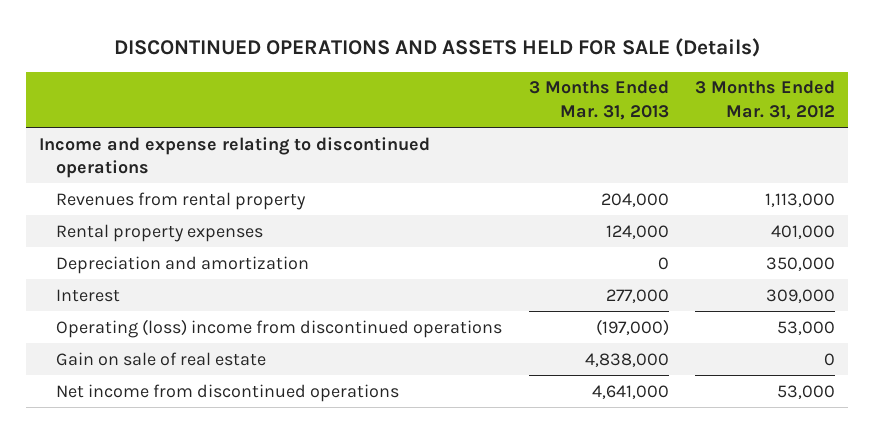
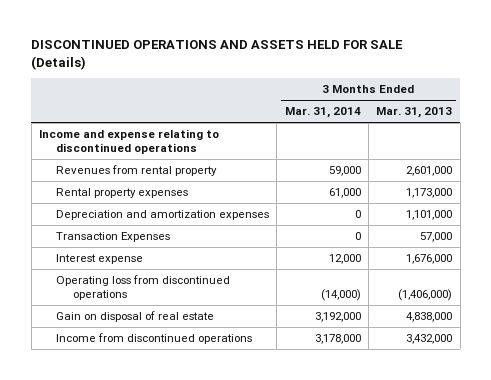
[695,80,836,120] 3 Months Ended Mar. 31, 2012 -> none
none -> [284,107,361,119] Mar. 31, 2014
[600,192,669,207] 204,000 -> [406,166,453,177] 2,601,000
[605,224,669,239] 124,000 -> [406,188,453,199] 1,173,000
[55,255,309,274] Depreciation and amortization -> [55,210,269,221] Depreciation and amortization expenses
[657,256,669,270] 0 -> [406,210,453,221] 1,101,000
none -> [55,232,170,243] Transaction Expenses
[55,288,120,302] Interest -> [55,254,143,265] Interest expense
[605,288,669,303] 277,000 -> [406,254,453,265] 1,676,000
[55,318,502,338] Operating (loss) income from discontinued operations -> [55,275,230,301] Operating loss from discontinued operations
[595,318,669,336] (197,000) -> [398,289,453,302] (1,406,000)
[55,351,266,366] Gain on sale of real estate -> [55,311,214,323] Gain on disposal of real estate
[55,383,399,402] Net income from discontinued operations -> [55,333,252,345] Income from discontinued operations
[591,384,669,399] 4,641,000 -> [406,334,453,345] 3,432,000

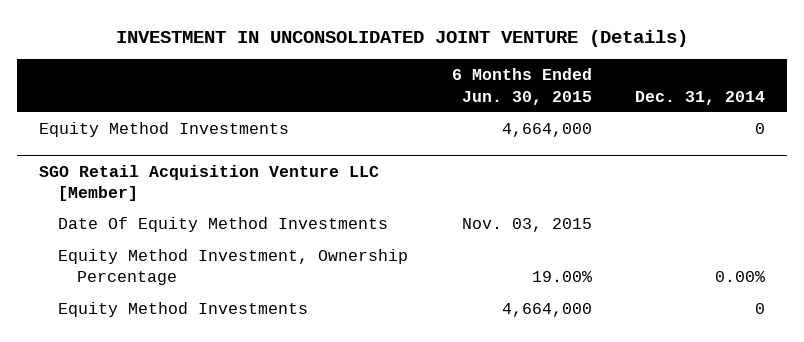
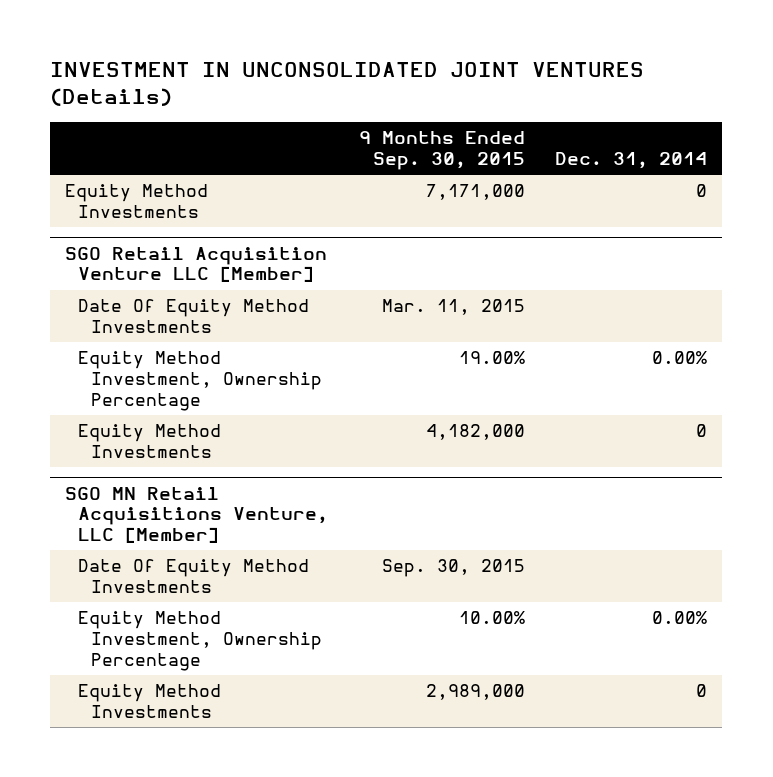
[116,29,689,47] INVESTMENT IN UNCONSOLIDATED JOINT VENTURE (Details) -> [50,62,645,107] INVESTMENT IN UNCONSOLIDATED JOINT VENTURES (Details)
[451,68,592,105] 6 Months Ended Jun. 30, 2015 -> none
none -> [358,131,525,170] 9 Months Ended Sep. 30, 2015
none -> [65,486,329,544] SGO MN Retail Acquisitions Venture, LLC [Member]
none -> [78,559,310,594] Date Of Equity Method Investments
none -> [78,611,322,671] Equity Method Investment, Ownership Percentage
none -> [78,684,222,719] Equity Method Investments

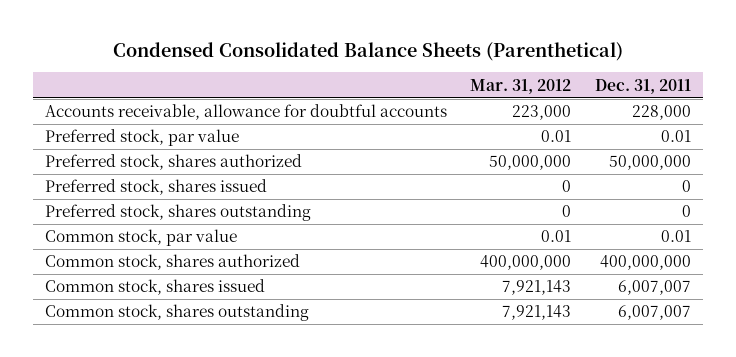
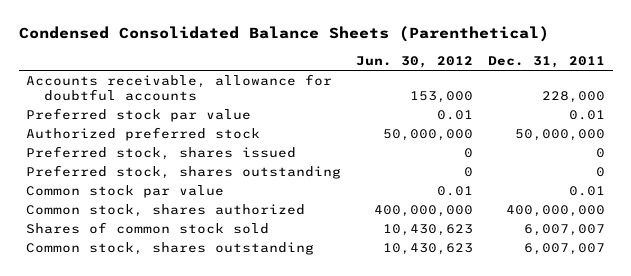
[470,78,572,94] Mar. 31, 2012 -> none
none -> [356,56,474,69] Jun. 30, 2012
[44,129,239,147] Preferred stock, par value -> [26,108,252,123] Preferred stock par value
[44,154,302,171] Preferred stock, shares authorized -> [26,127,261,142] Authorized preferred stock
[44,229,237,247] Common stock, par value -> [26,185,225,199] Common stock par value
[44,279,265,296] Common stock, shares issued -> [26,222,270,235] Shares of common stock sold

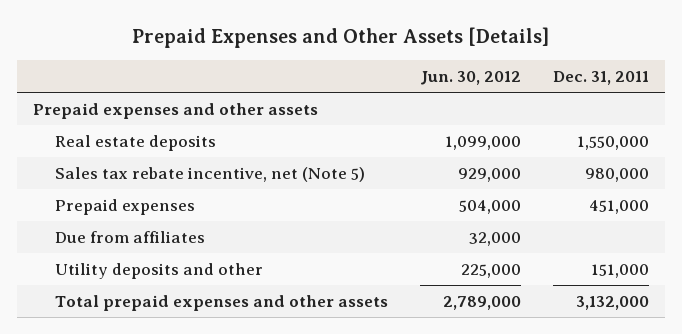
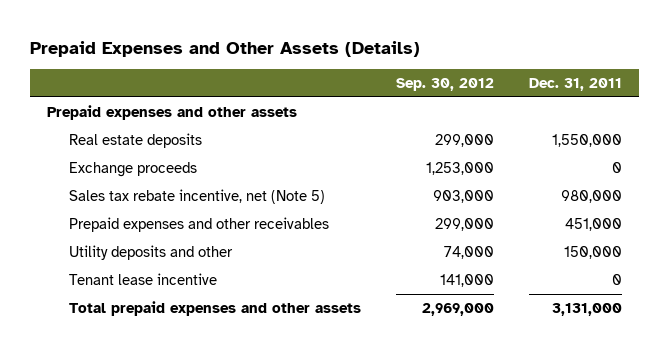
[131,27,549,49] Prepaid Expenses and Other Assets [Details] -> [30,40,421,57] Prepaid Expenses and Other Assets (Details)
[419,71,521,86] Jun. 30, 2012 -> none
none -> [395,77,494,91] Sep. 30, 2012
none -> [68,161,197,177] Exchange proceeds
[54,230,205,243] Due from affiliates -> none
[54,198,195,215] Prepaid expenses -> [68,216,329,232] Prepaid expenses and other receivables
[590,263,649,278] 151,000 -> [563,245,622,259] 150,000
none -> [68,272,217,285] Tenant lease incentive
[575,295,649,310] 3,132,000 -> [551,302,622,316] 3,131,000

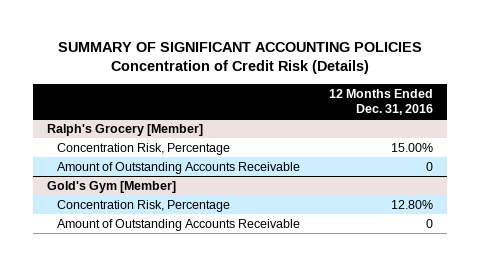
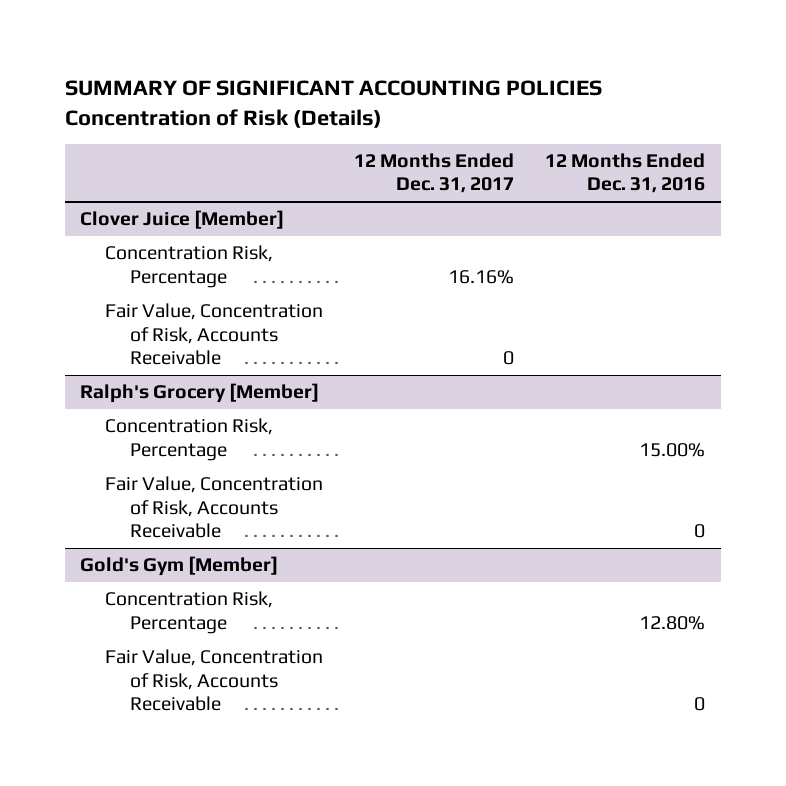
[57,42,422,75] SUMMARY OF SIGNIFICANT ACCOUNTING POLICIES Concentration of Credit Risk (Details) -> [64,79,602,128] SUMMARY OF SIGNIFICANT ACCOUNTING POLICIES Concentration of Risk (Details)
none -> [354,153,515,194] 12 Months Ended Dec. 31, 2017
none -> [80,210,285,230] Clover Juice [Member]
none -> [104,245,273,288] Concentration Risk, Percentage
none -> [104,303,323,365] Fair Value, Concentration of Risk, Accounts Receivable
[57,161,301,174] Amount of Outstanding Accounts Receivable -> [104,476,323,538] Fair Value, Concentration of Risk, Accounts Receivable
[57,218,301,231] Amount of Outstanding Accounts Receivable -> [104,649,323,711] Fair Value, Concentration of Risk, Accounts Receivable

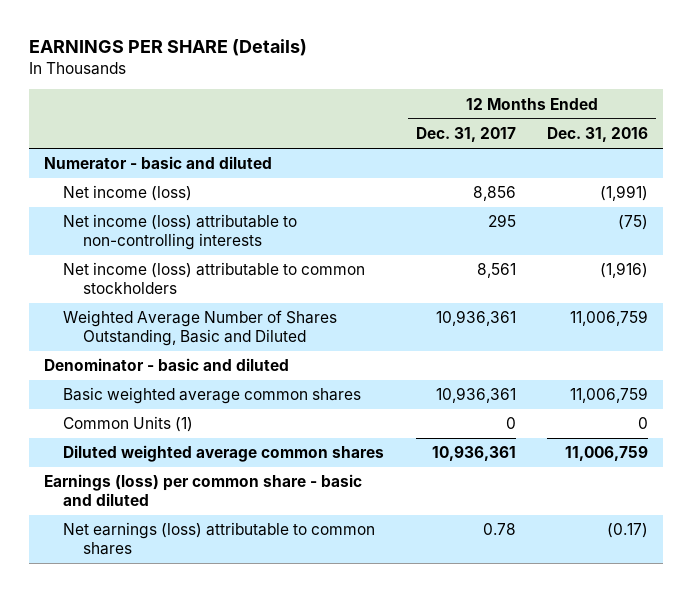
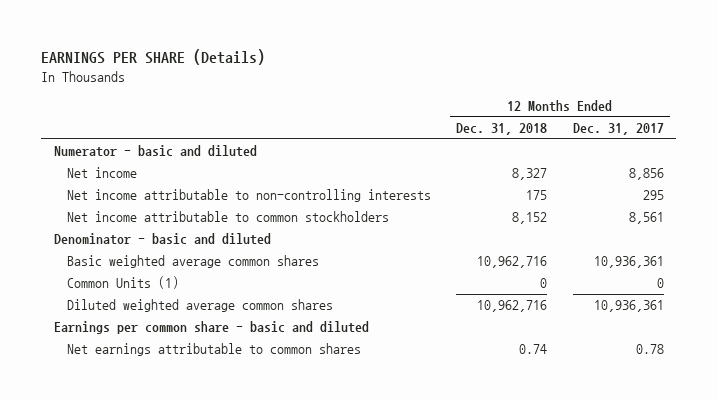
[546,127,648,143] Dec. 31, 2016 -> none
none -> [456,123,548,136] Dec. 31, 2018
[63,310,338,346] Weighted Average Number of Shares Outstanding, Basic and Diluted -> none
[63,185,193,202] Net income (loss) -> [66,167,137,179] Net income
[63,214,298,250] Net income (loss) attributable to non-controlling interests -> [66,189,431,203] Net income attributable to non-controlling interests
[63,262,366,294] Net income (loss) attributable to common stockholders -> [66,211,389,223] Net income attributable to common stockholders
[44,474,363,506] Earnings (loss) per common share - basic and diluted -> [54,321,370,335] Earnings per common share - basic and diluted
[63,522,376,555] Net earnings (loss) attributable to common shares -> [66,343,361,357] Net earnings attributable to common shares

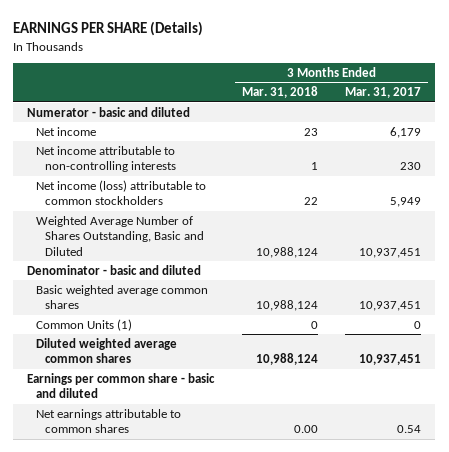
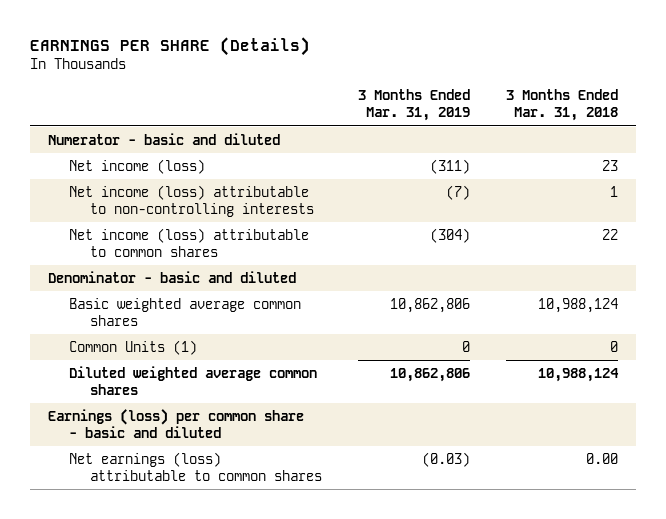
[345,87,422,99] Mar. 31, 2017 -> none
none -> [358,89,471,122] 3 Months Ended Mar. 31, 2019
[36,215,205,256] Weighted Average Number of Shares Outstanding, Basic and Diluted -> none
[36,126,97,136] Net income -> [69,158,206,174] Net income (loss)
[36,145,177,173] Net income attributable to non-controlling interests -> [69,184,314,218] Net income (loss) attributable to non-controlling interests
[36,179,207,206] Net income (loss) attributable to common stockholders -> [69,227,310,258] Net income (loss) attributable to common shares
[27,372,216,399] Earnings per common share - basic and diluted -> [48,408,305,439] Earnings (loss) per common share - basic and diluted
[36,408,182,434] Net earnings attributable to common shares -> [69,451,322,482] Net earnings (loss) attributable to common shares

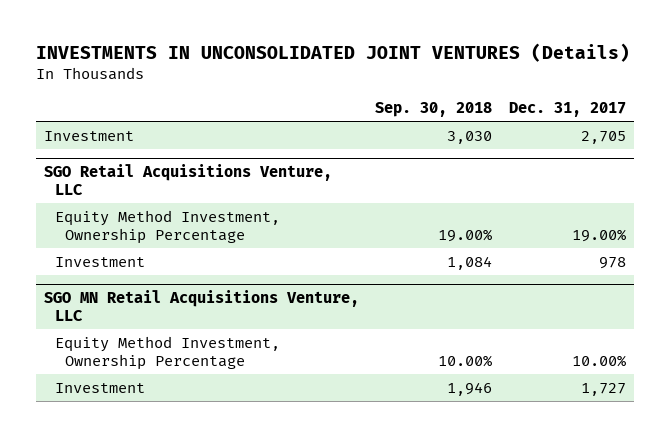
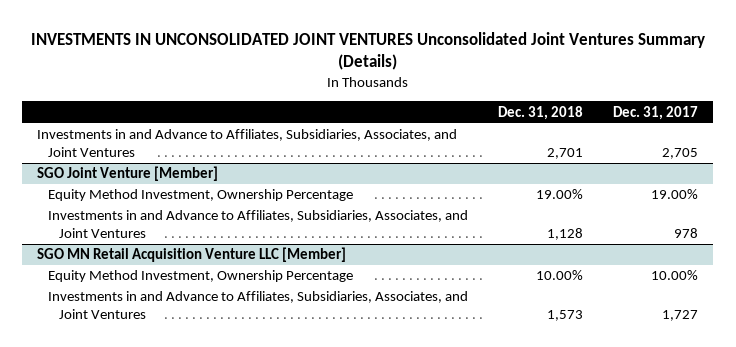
[35,43,630,63] INVESTMENTS IN UNCONSOLIDATED JOINT VENTURES (Details) -> [30,31,705,71] INVESTMENTS IN UNCONSOLIDATED JOINT VENTURES Unconsolidated Joint Ventures Summary (Details)
[375,102,493,118] Sep. 30, 2018 -> none
none -> [498,105,584,120] Dec. 31, 2018
[44,130,135,141] Investment -> [37,129,458,157] Investments in and Advance to Affiliates, Subsidiaries, Associates, and Joint Ventures
[44,163,333,195] SGO Retail Acquisitions Venture, LLC -> [37,166,219,182] SGO Joint Venture [Member]
[54,256,145,267] Investment -> [48,210,469,238] Investments in and Advance to Affiliates, Subsidiaries, Associates, and Joint Ventures
[44,289,360,321] SGO MN Retail Acquisitions Venture, LLC -> [37,247,347,263] SGO MN Retail Acquisition Venture LLC [Member]
[54,382,145,393] Investment -> [48,291,469,319] Investments in and Advance to Affiliates, Subsidiaries, Associates, and Joint Ventures

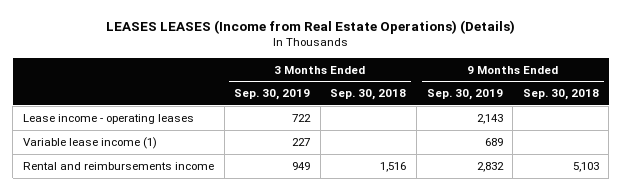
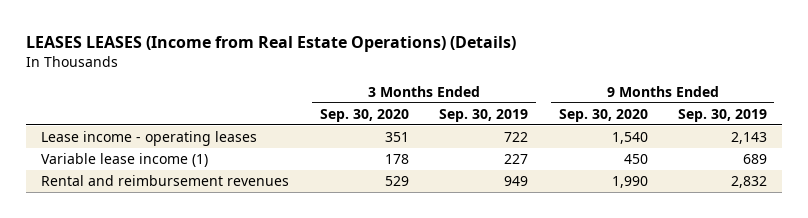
[330,89,407,101] Sep. 30, 2018 -> none
[522,89,599,101] Sep. 30, 2018 -> none
none -> [319,108,409,122] Sep. 30, 2020
none -> [558,108,648,122] Sep. 30, 2020
[22,161,214,170] Rental and reimbursements income -> [41,174,290,186] Rental and reimbursement revenues

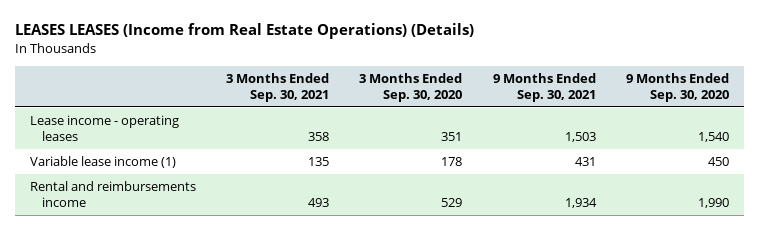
[439,108,529,122] Sep. 30, 2019 -> none
[677,108,767,122] Sep. 30, 2019 -> none
none -> [225,73,329,102] 3 Months Ended Sep. 30, 2021
none -> [492,73,596,102] 9 Months Ended Sep. 30, 2021
[41,174,290,186] Rental and reimbursement revenues -> [29,181,196,208] Rental and reimbursements income

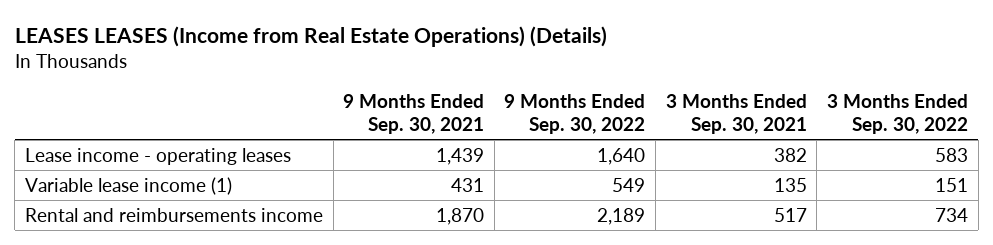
[359,73,463,102] 3 Months Ended Sep. 30, 2020 -> none
[625,73,729,102] 9 Months Ended Sep. 30, 2020 -> none
none -> [504,94,646,134] 9 Months Ended Sep. 30, 2022
none -> [826,94,968,134] 3 Months Ended Sep. 30, 2022
[307,132,329,142] 358 -> [773,147,807,162] 382
[564,132,596,143] 1,503 -> [436,147,485,165] 1,439
[307,198,329,208] 493 -> [773,207,807,222] 517
[564,198,597,209] 1,934 -> [436,207,485,225] 1,870

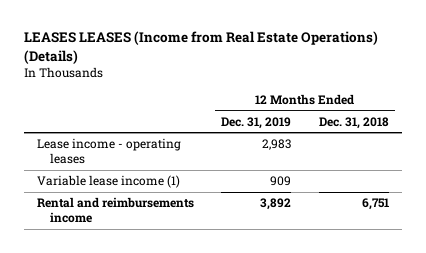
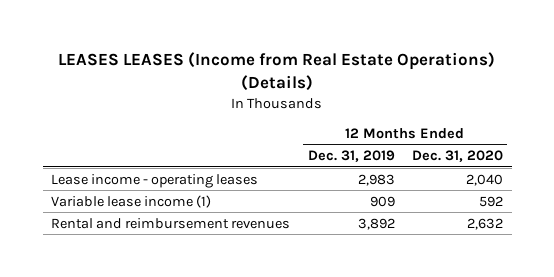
[318,116,389,129] Dec. 31, 2018 -> none
none -> [412,150,504,163] Dec. 31, 2020
[37,197,195,224] Rental and reimbursements income -> [51,217,291,229] Rental and reimbursement revenues

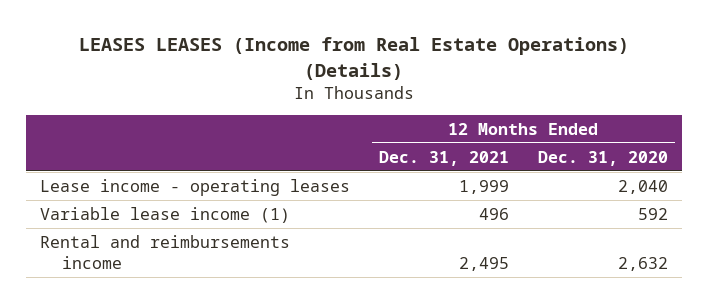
[307,150,395,163] Dec. 31, 2019 -> none
none -> [379,150,510,166] Dec. 31, 2021
[51,217,291,229] Rental and reimbursement revenues -> [40,234,291,269] Rental and reimbursements income

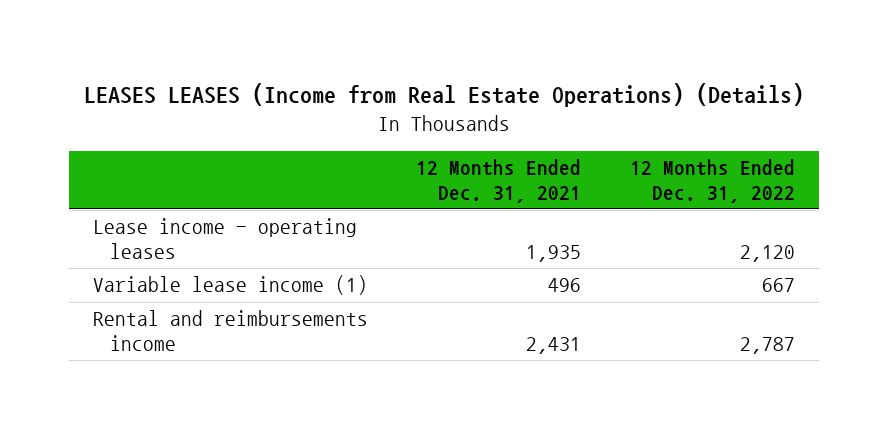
[537,150,668,166] Dec. 31, 2020 -> none
none -> [629,159,795,203] 12 Months Ended Dec. 31, 2022
[459,179,510,194] 1,999 -> [526,244,582,262] 1,935
[459,256,510,271] 2,495 -> [526,336,582,354] 2,431

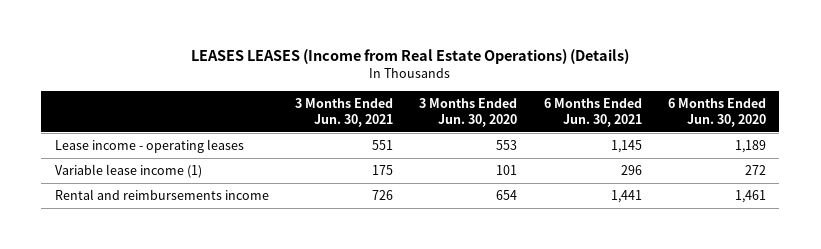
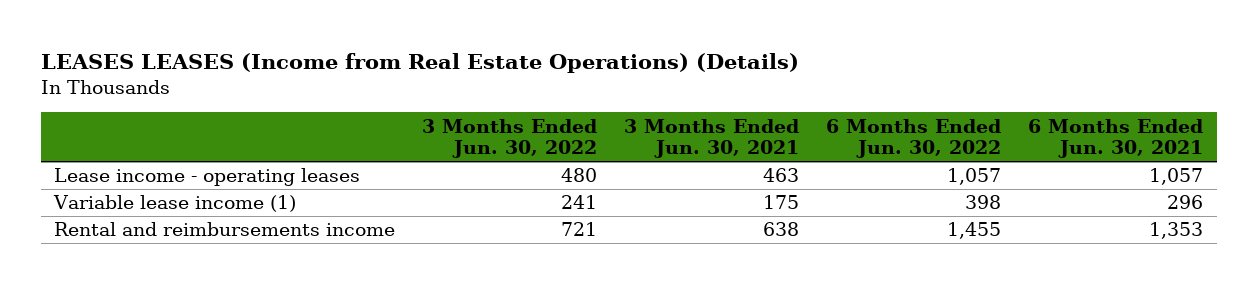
[419,97,518,127] 3 Months Ended Jun. 30, 2020 -> none
[668,97,767,127] 6 Months Ended Jun. 30, 2020 -> none
none -> [422,118,598,159] 3 Months Ended Jun. 30, 2022
none -> [826,118,1002,159] 6 Months Ended Jun. 30, 2022
[371,140,393,151] 551 -> [763,168,800,183] 463
[610,140,642,154] 1,145 -> [1149,168,1204,186] 1,057
[371,190,393,201] 726 -> [763,222,800,237] 638
[610,190,642,204] 1,441 -> [1149,222,1204,240] 1,353

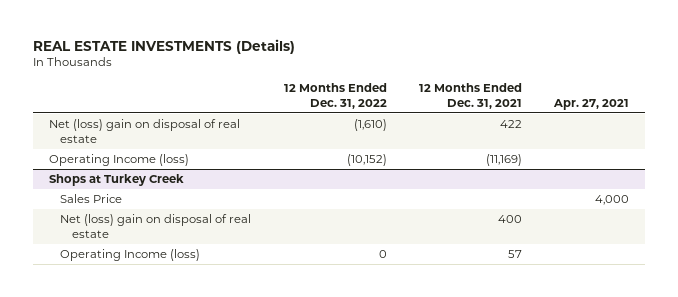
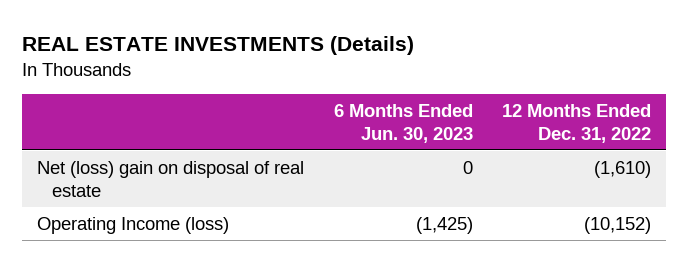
[418,83,522,109] 12 Months Ended Dec. 31, 2021 -> none
[553,98,630,110] Apr. 27, 2021 -> none
none -> [333,104,473,143] 6 Months Ended Jun. 30, 2023
[48,174,184,187] Shops at Turkey Creek -> none
[60,194,123,204] Sales Price -> none
[60,214,252,238] Net (loss) gain on disposal of real estate -> none
[60,249,201,262] Operating Income (loss) -> none

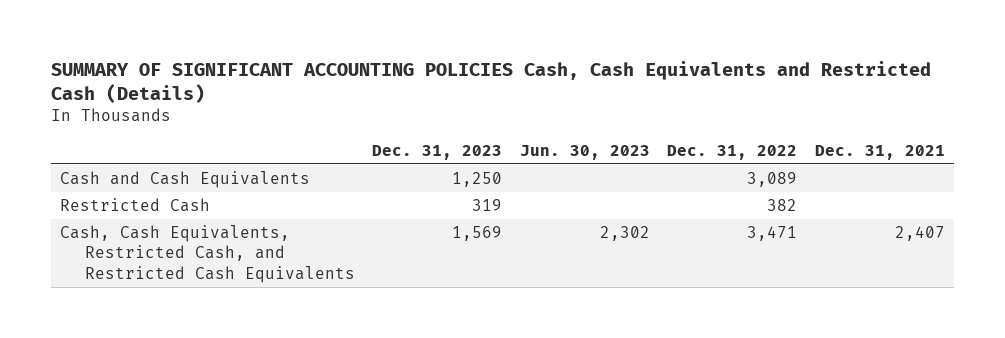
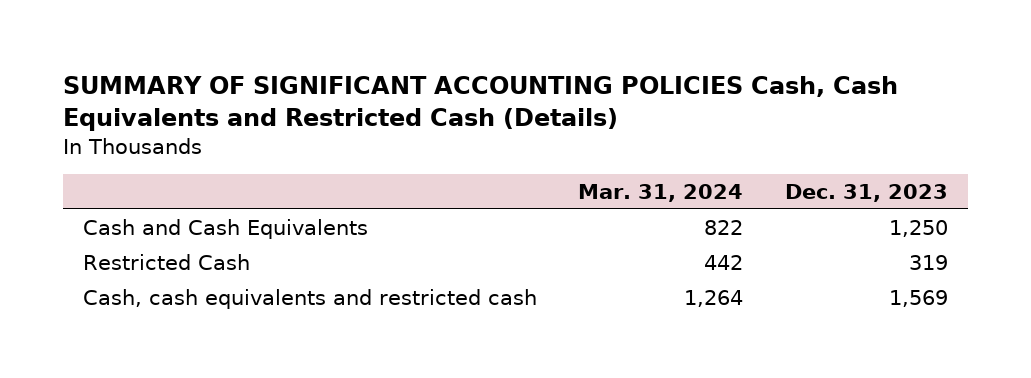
[519,144,650,160] Jun. 30, 2023 -> none
[667,144,798,160] Dec. 31, 2022 -> none
[815,144,946,160] Dec. 31, 2021 -> none
none -> [578,183,744,202] Mar. 31, 2024
[60,225,355,283] Cash, Cash Equivalents, Restricted Cash, and Restricted Cash Equivalents -> [83,288,538,309] Cash, cash equivalents and restricted cash

